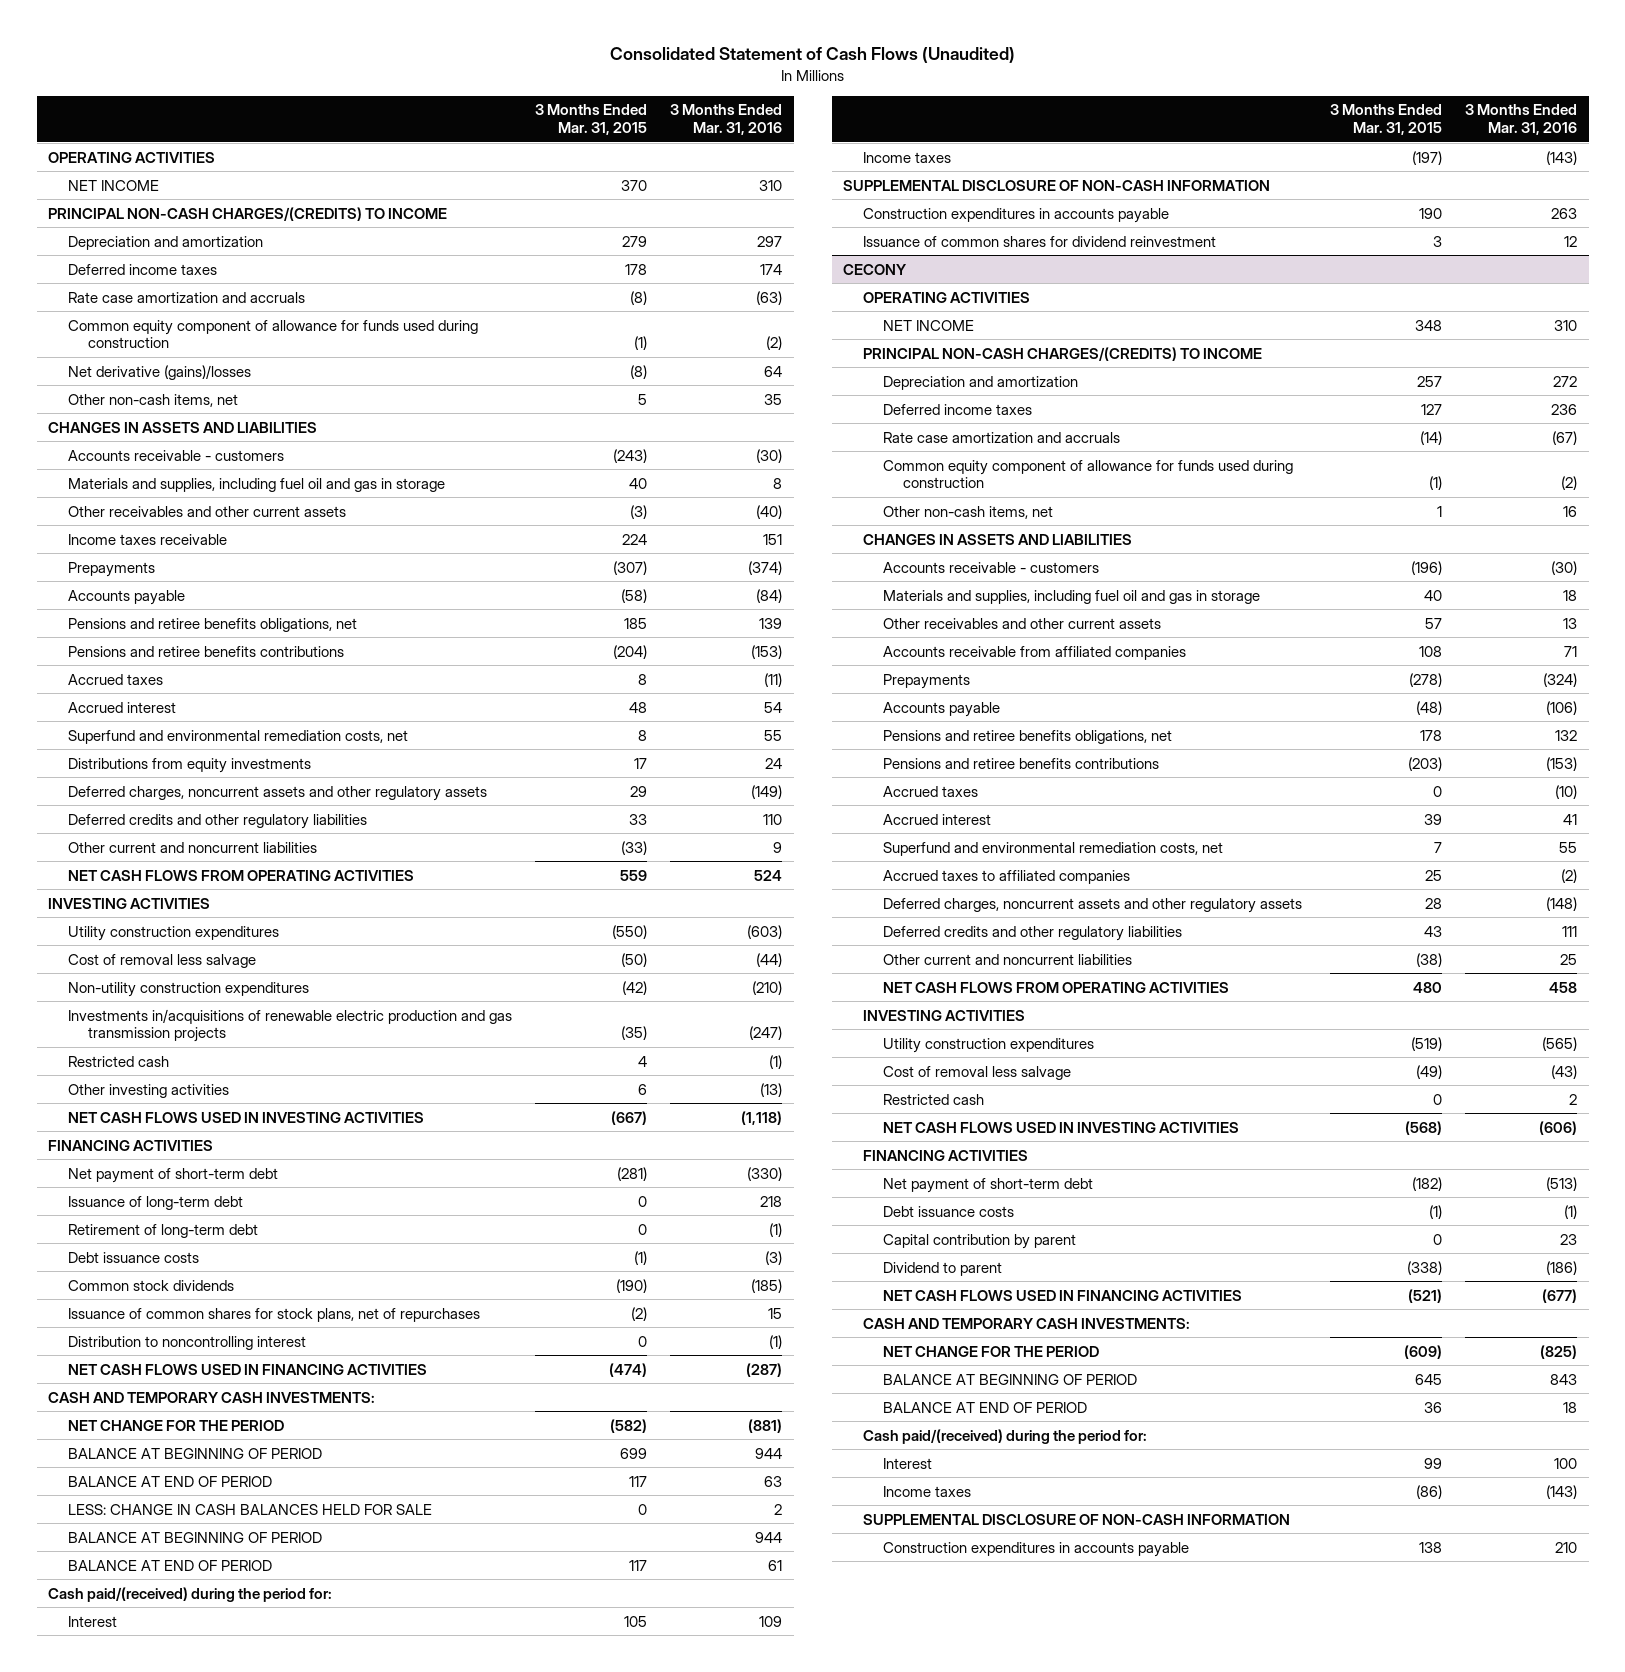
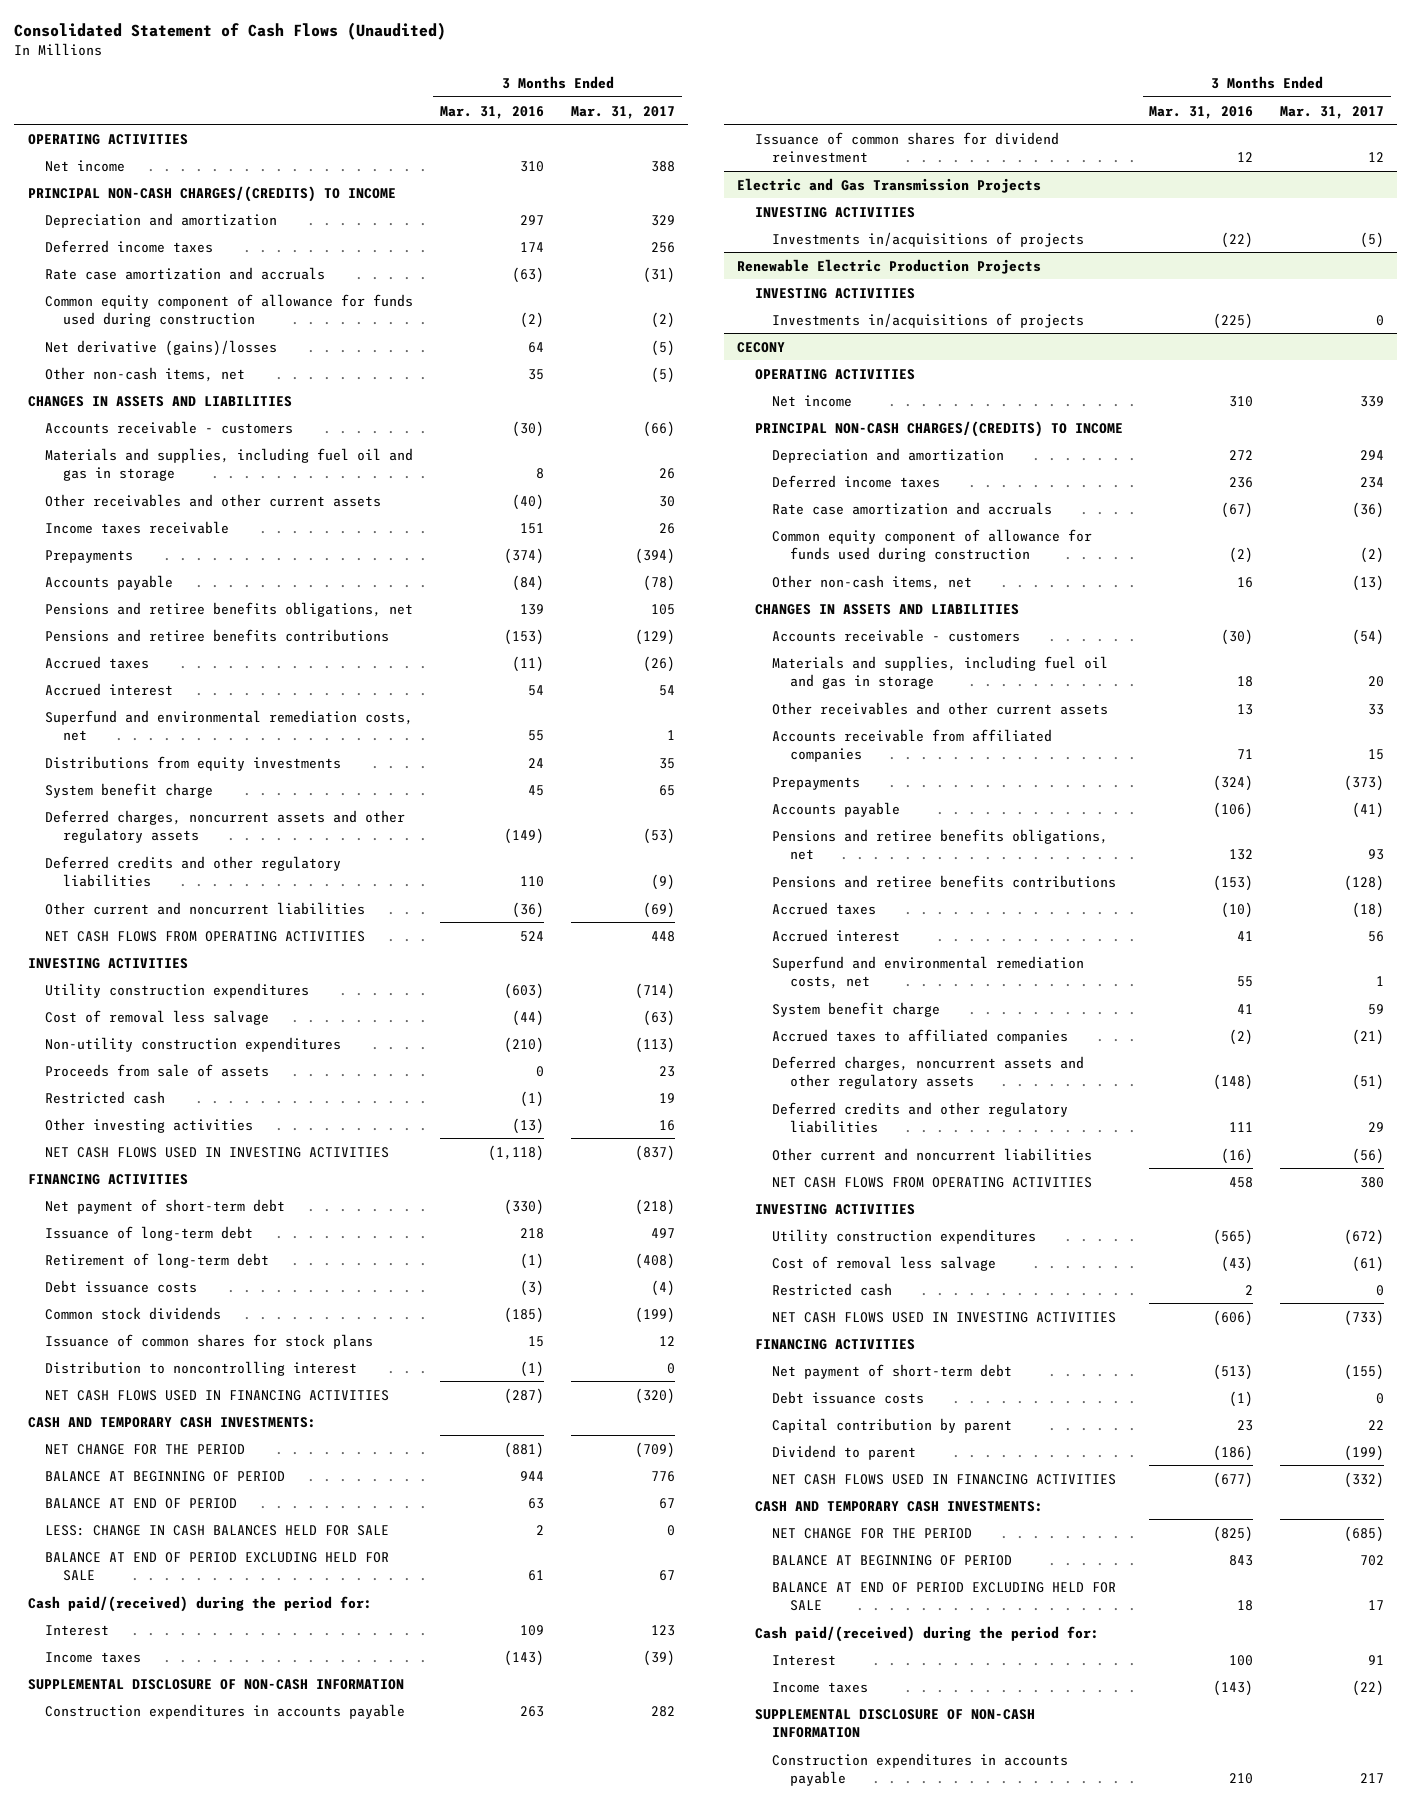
[535,104,648,136] 3 Months Ended Mar. 31, 2015 -> none
none -> [570,105,675,119] Mar. 31, 2017
[68,179,160,191] NET INCOME -> [45,159,126,172] Net income
none -> [45,782,214,798] System benefit charge
[773,841,783,853] 9 -> [512,901,545,918] (36)
[68,1008,513,1043] Investments in/acquisitions of renewable electric production and gas transmission projects -> none
none -> [45,1063,270,1077] Proceeds from sale of assets
[68,1307,481,1322] Issuance of common shares for stock plans, net of repurchases -> [45,1333,374,1349] Issuance of common shares for stock plans
[68,1559,273,1571] BALANCE AT END OF PERIOD -> none
[68,1531,323,1543] BALANCE AT BEGINNING OF PERIOD -> [45,1551,390,1581] BALANCE AT END OF PERIOD EXCLUDING HELD FOR SALE
[755,1531,783,1543] 944 -> [528,1569,545,1581] 61
none -> [736,177,1041,193] Electric and Gas Transmission Projects
none -> [754,206,915,218] INVESTING ACTIVITIES
none -> [772,231,1085,247] Investments in/acquisitions of projects
none -> [736,258,1041,274] Renewable Electric Production Projects
none -> [754,287,915,299] INVESTING ACTIVITIES
none -> [772,312,1085,328] Investments in/acquisitions of projects
[883,319,975,331] NET INCOME -> [772,394,853,407] Net income
none -> [772,1001,941,1017] System benefit charge
[1560,953,1578,965] 25 -> [1221,1147,1254,1164] (16)
[883,1401,1088,1413] BALANCE AT END OF PERIOD -> [772,1581,1117,1611] BALANCE AT END OF PERIOD EXCLUDING HELD FOR SALE

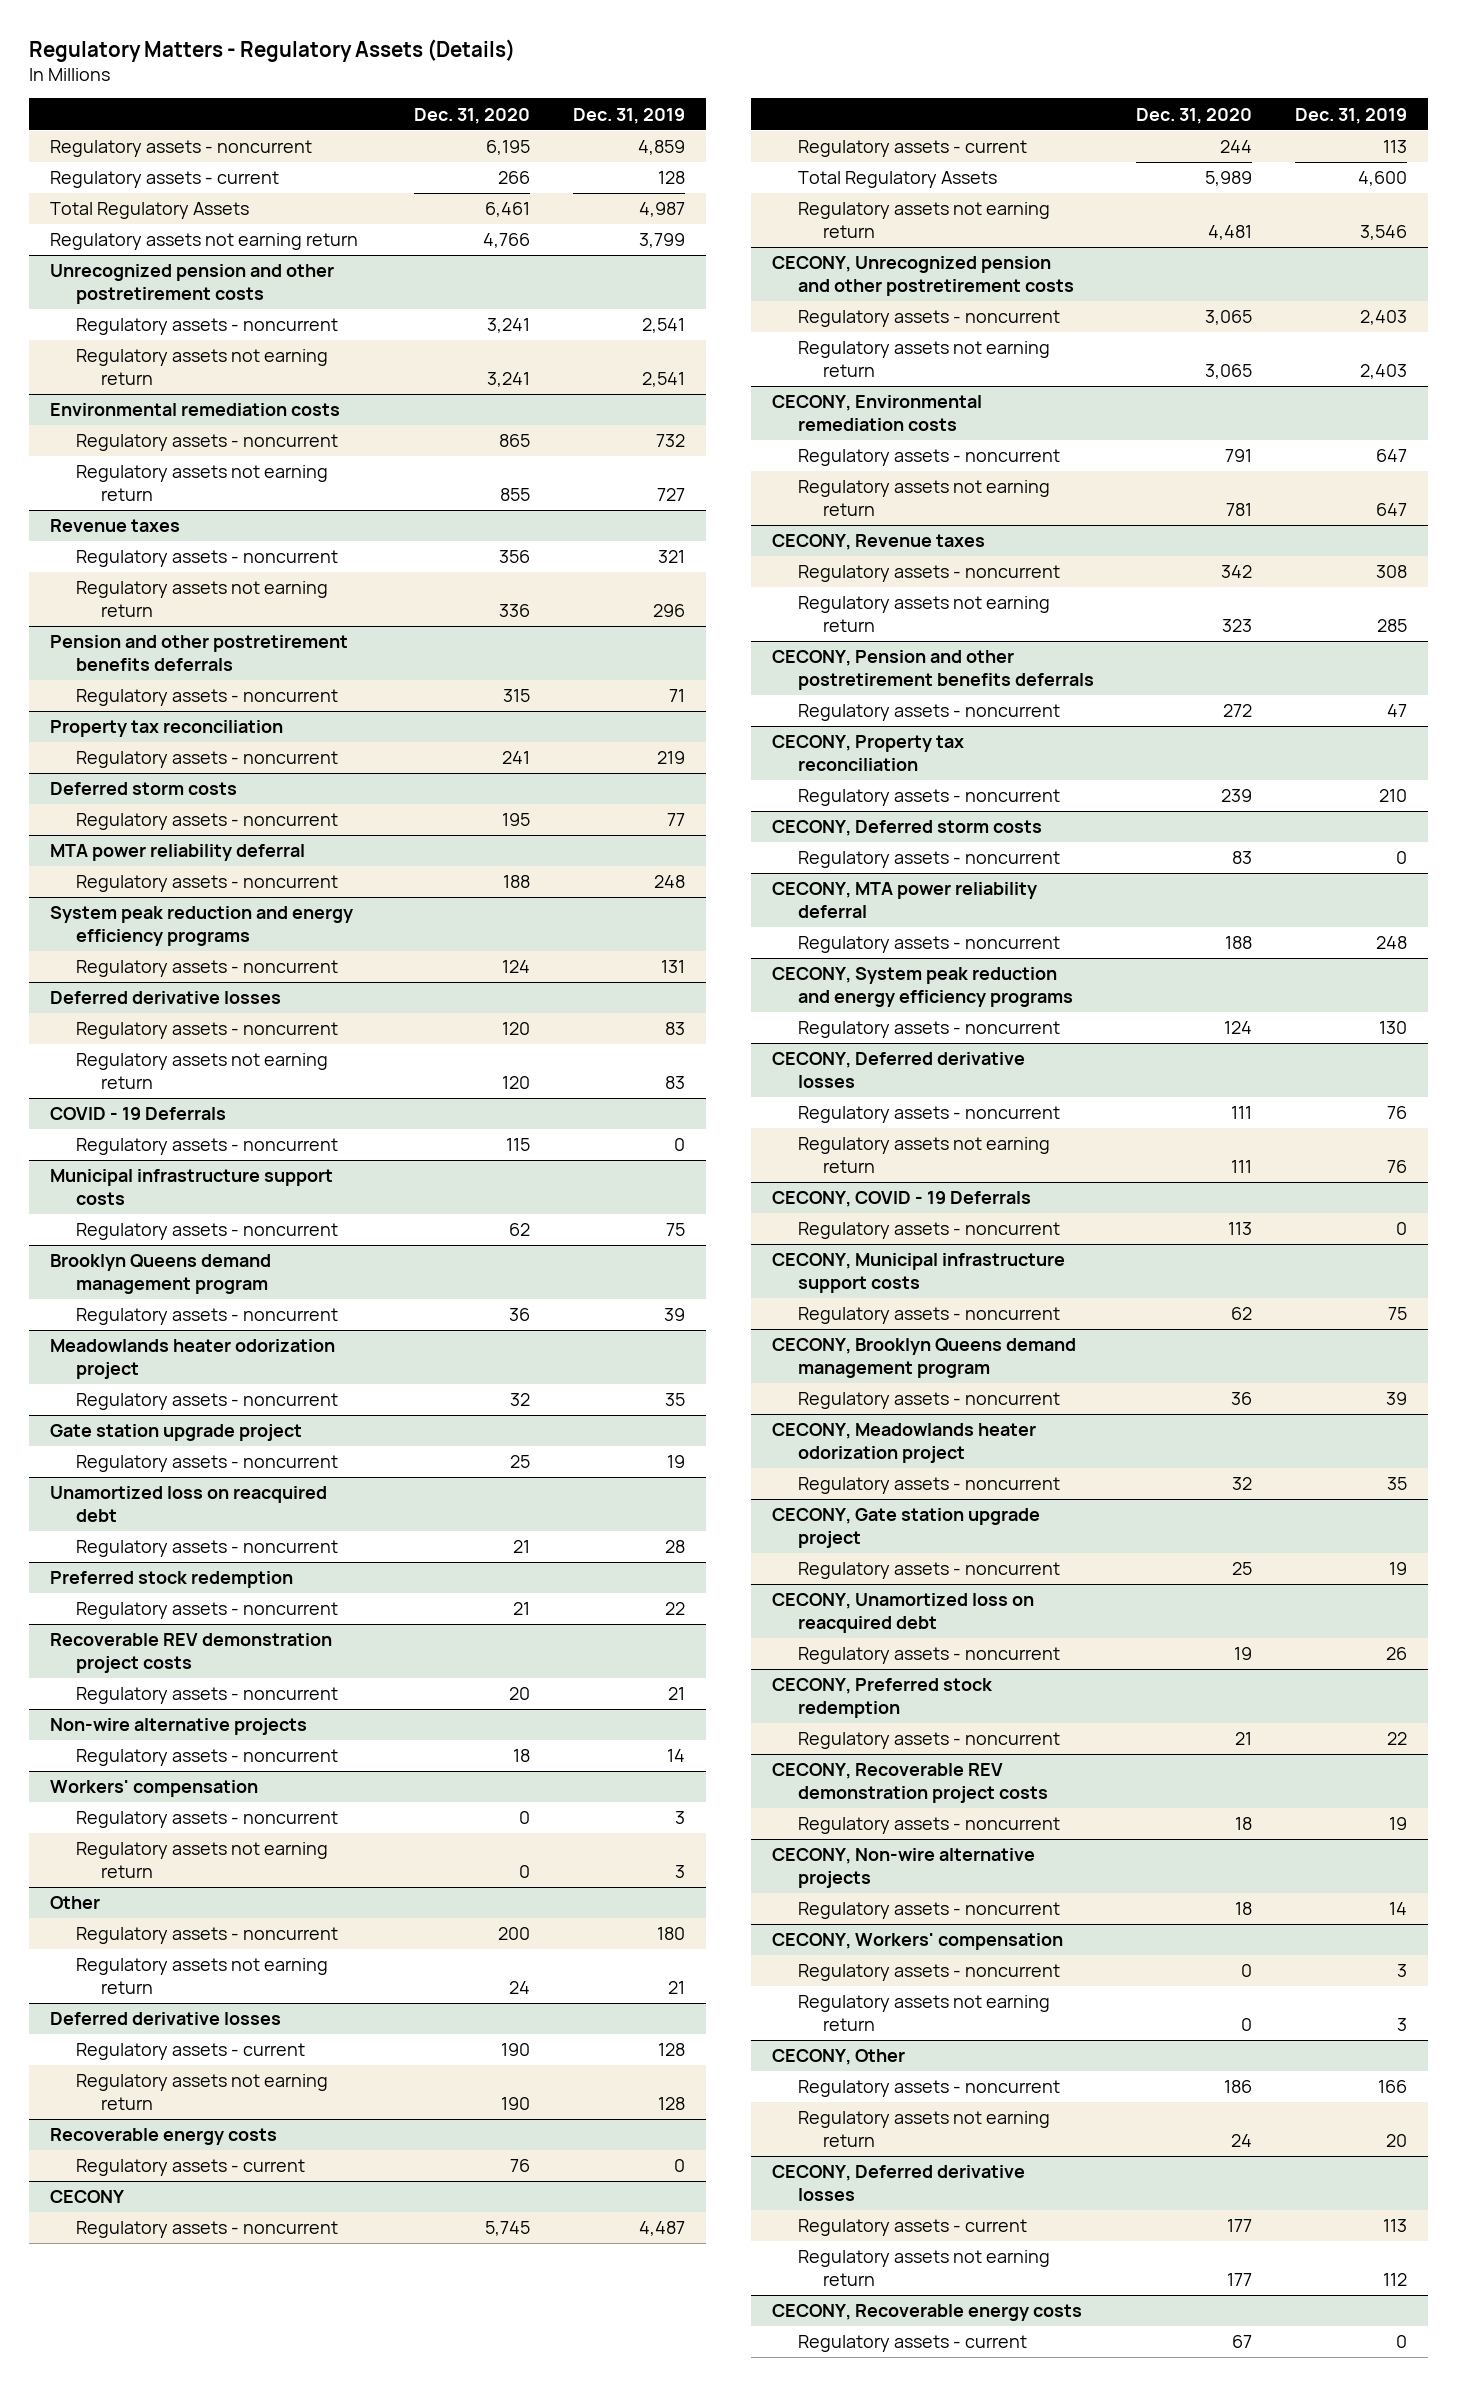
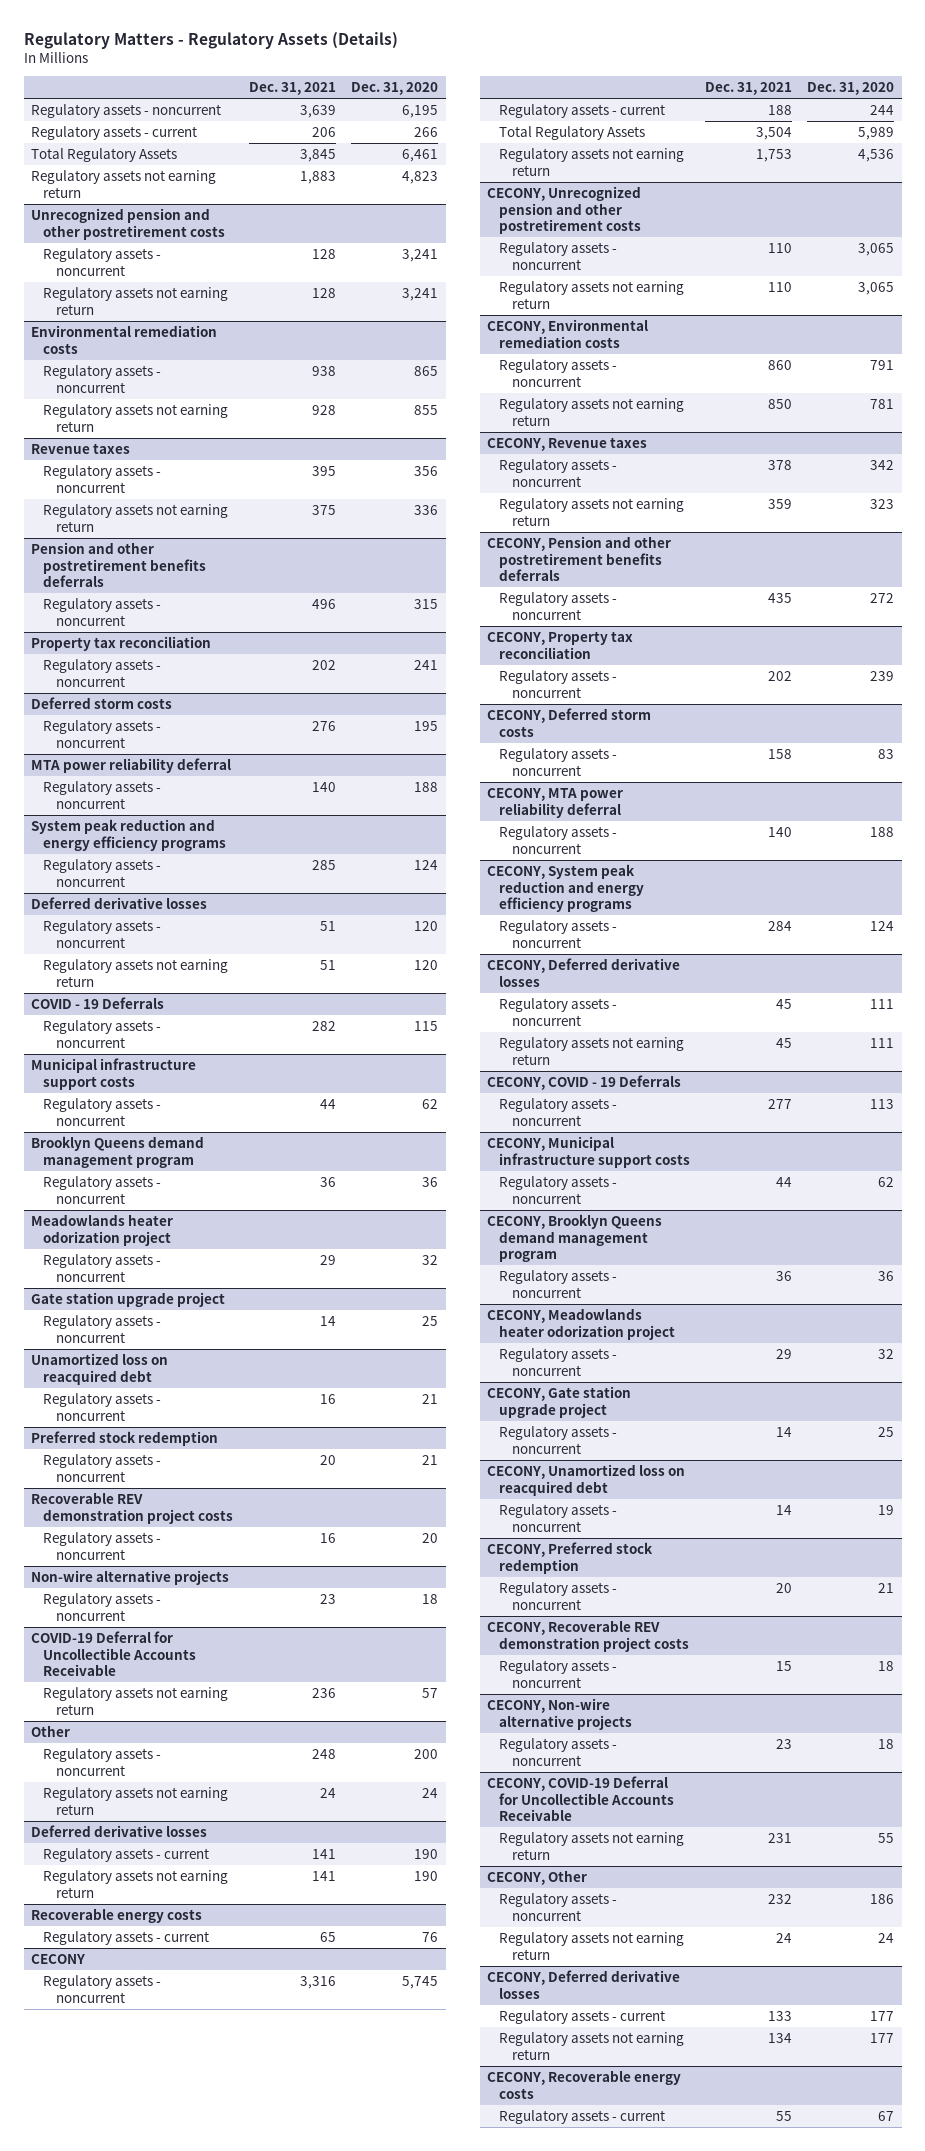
[572,107,685,124] Dec. 31, 2019 -> none
none -> [249,82,337,96] Dec. 31, 2021
[483,233,531,249] 4,766 -> [402,170,439,184] 4,823
[50,1780,259,1798] Workers' compensation -> none
[75,1811,338,1829] Regulatory assets - noncurrent -> none
none -> [30,1630,197,1677] COVID-19 Deferral for Uncollectible Accounts Receivable
[519,1865,531,1879] 0 -> [422,1687,439,1698] 57
[1208,225,1253,241] 4,481 -> [858,148,895,162] 4,536
[772,1933,1064,1951] CECONY, Workers' compensation -> none
[797,1964,1060,1982] Regulatory assets - noncurrent -> none
none -> [486,1775,675,1822] CECONY, COVID-19 Deferral for Uncollectible Accounts Receivable
[1241,2018,1253,2032] 0 -> [878,1832,895,1843] 55

